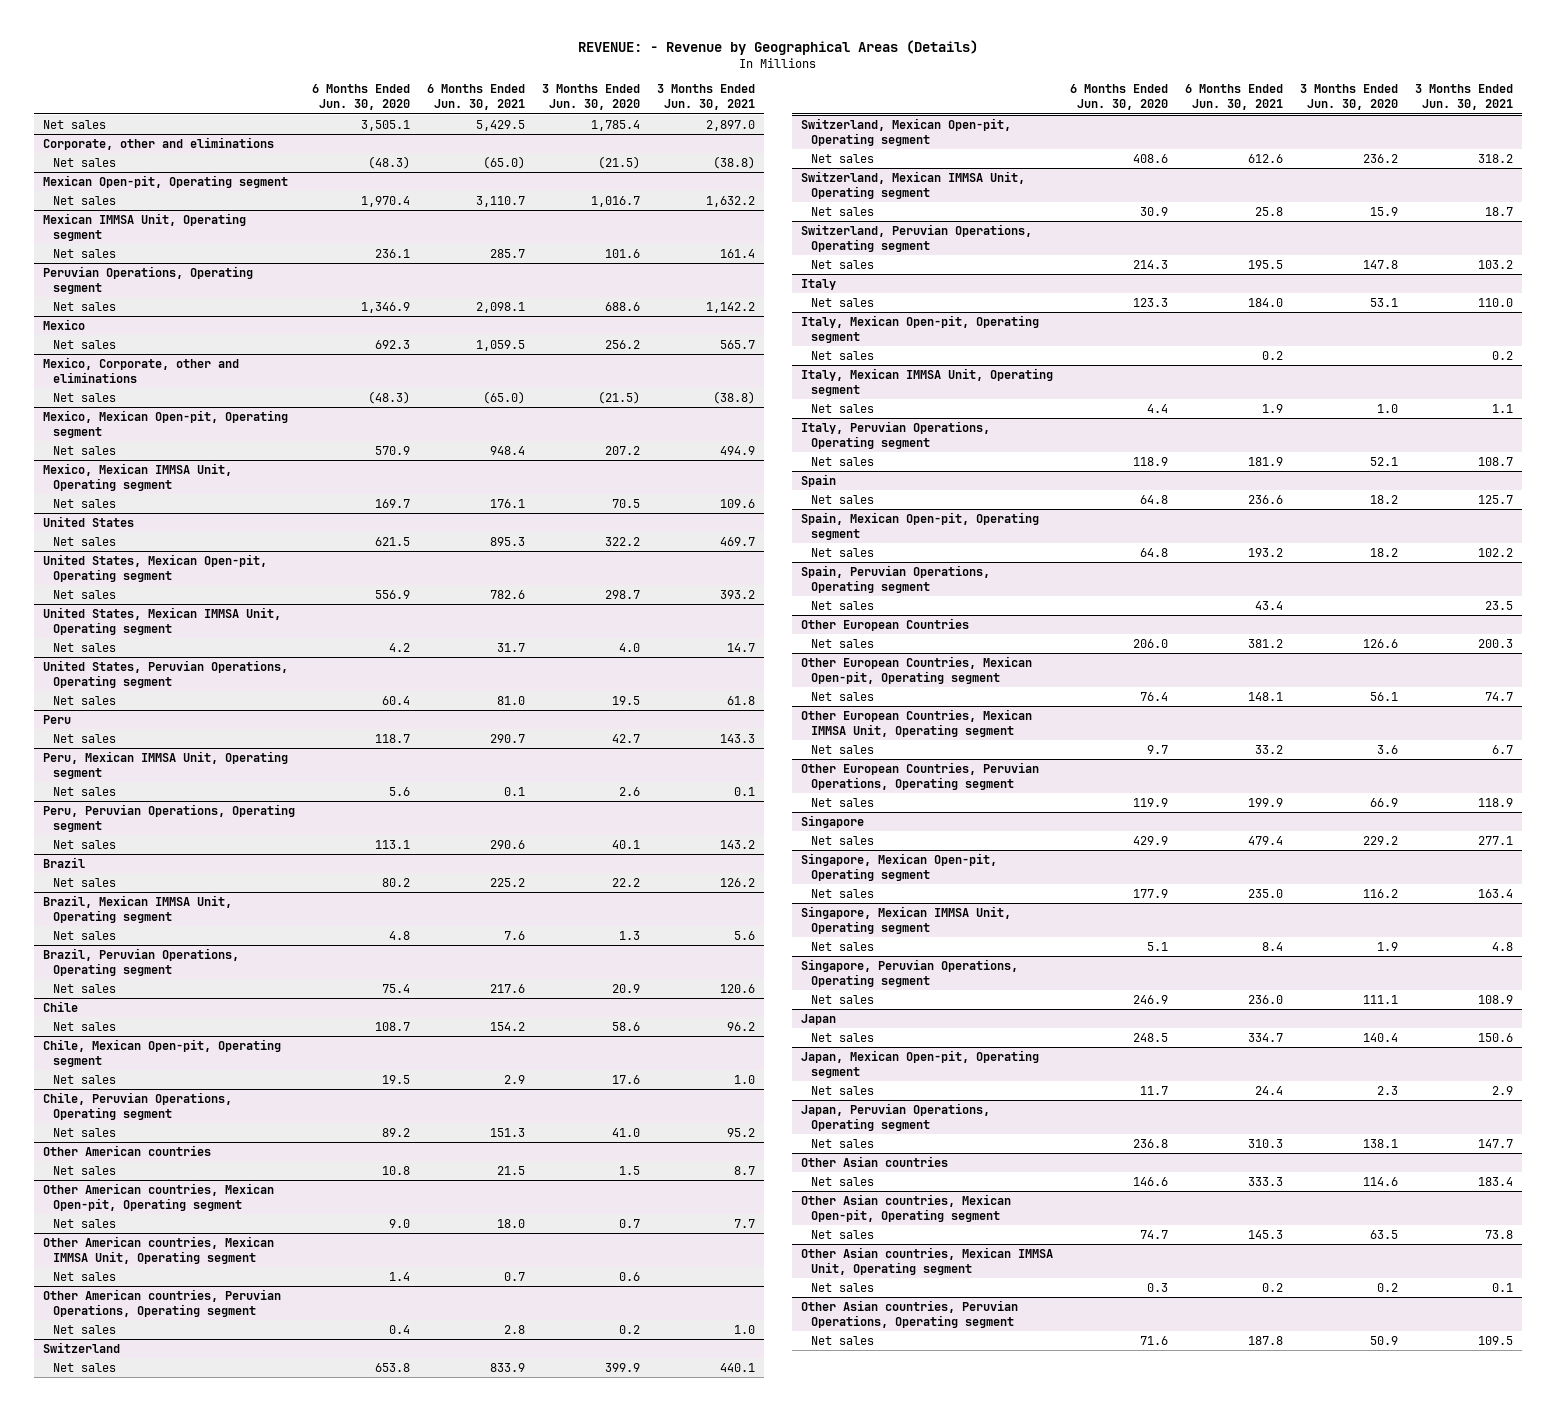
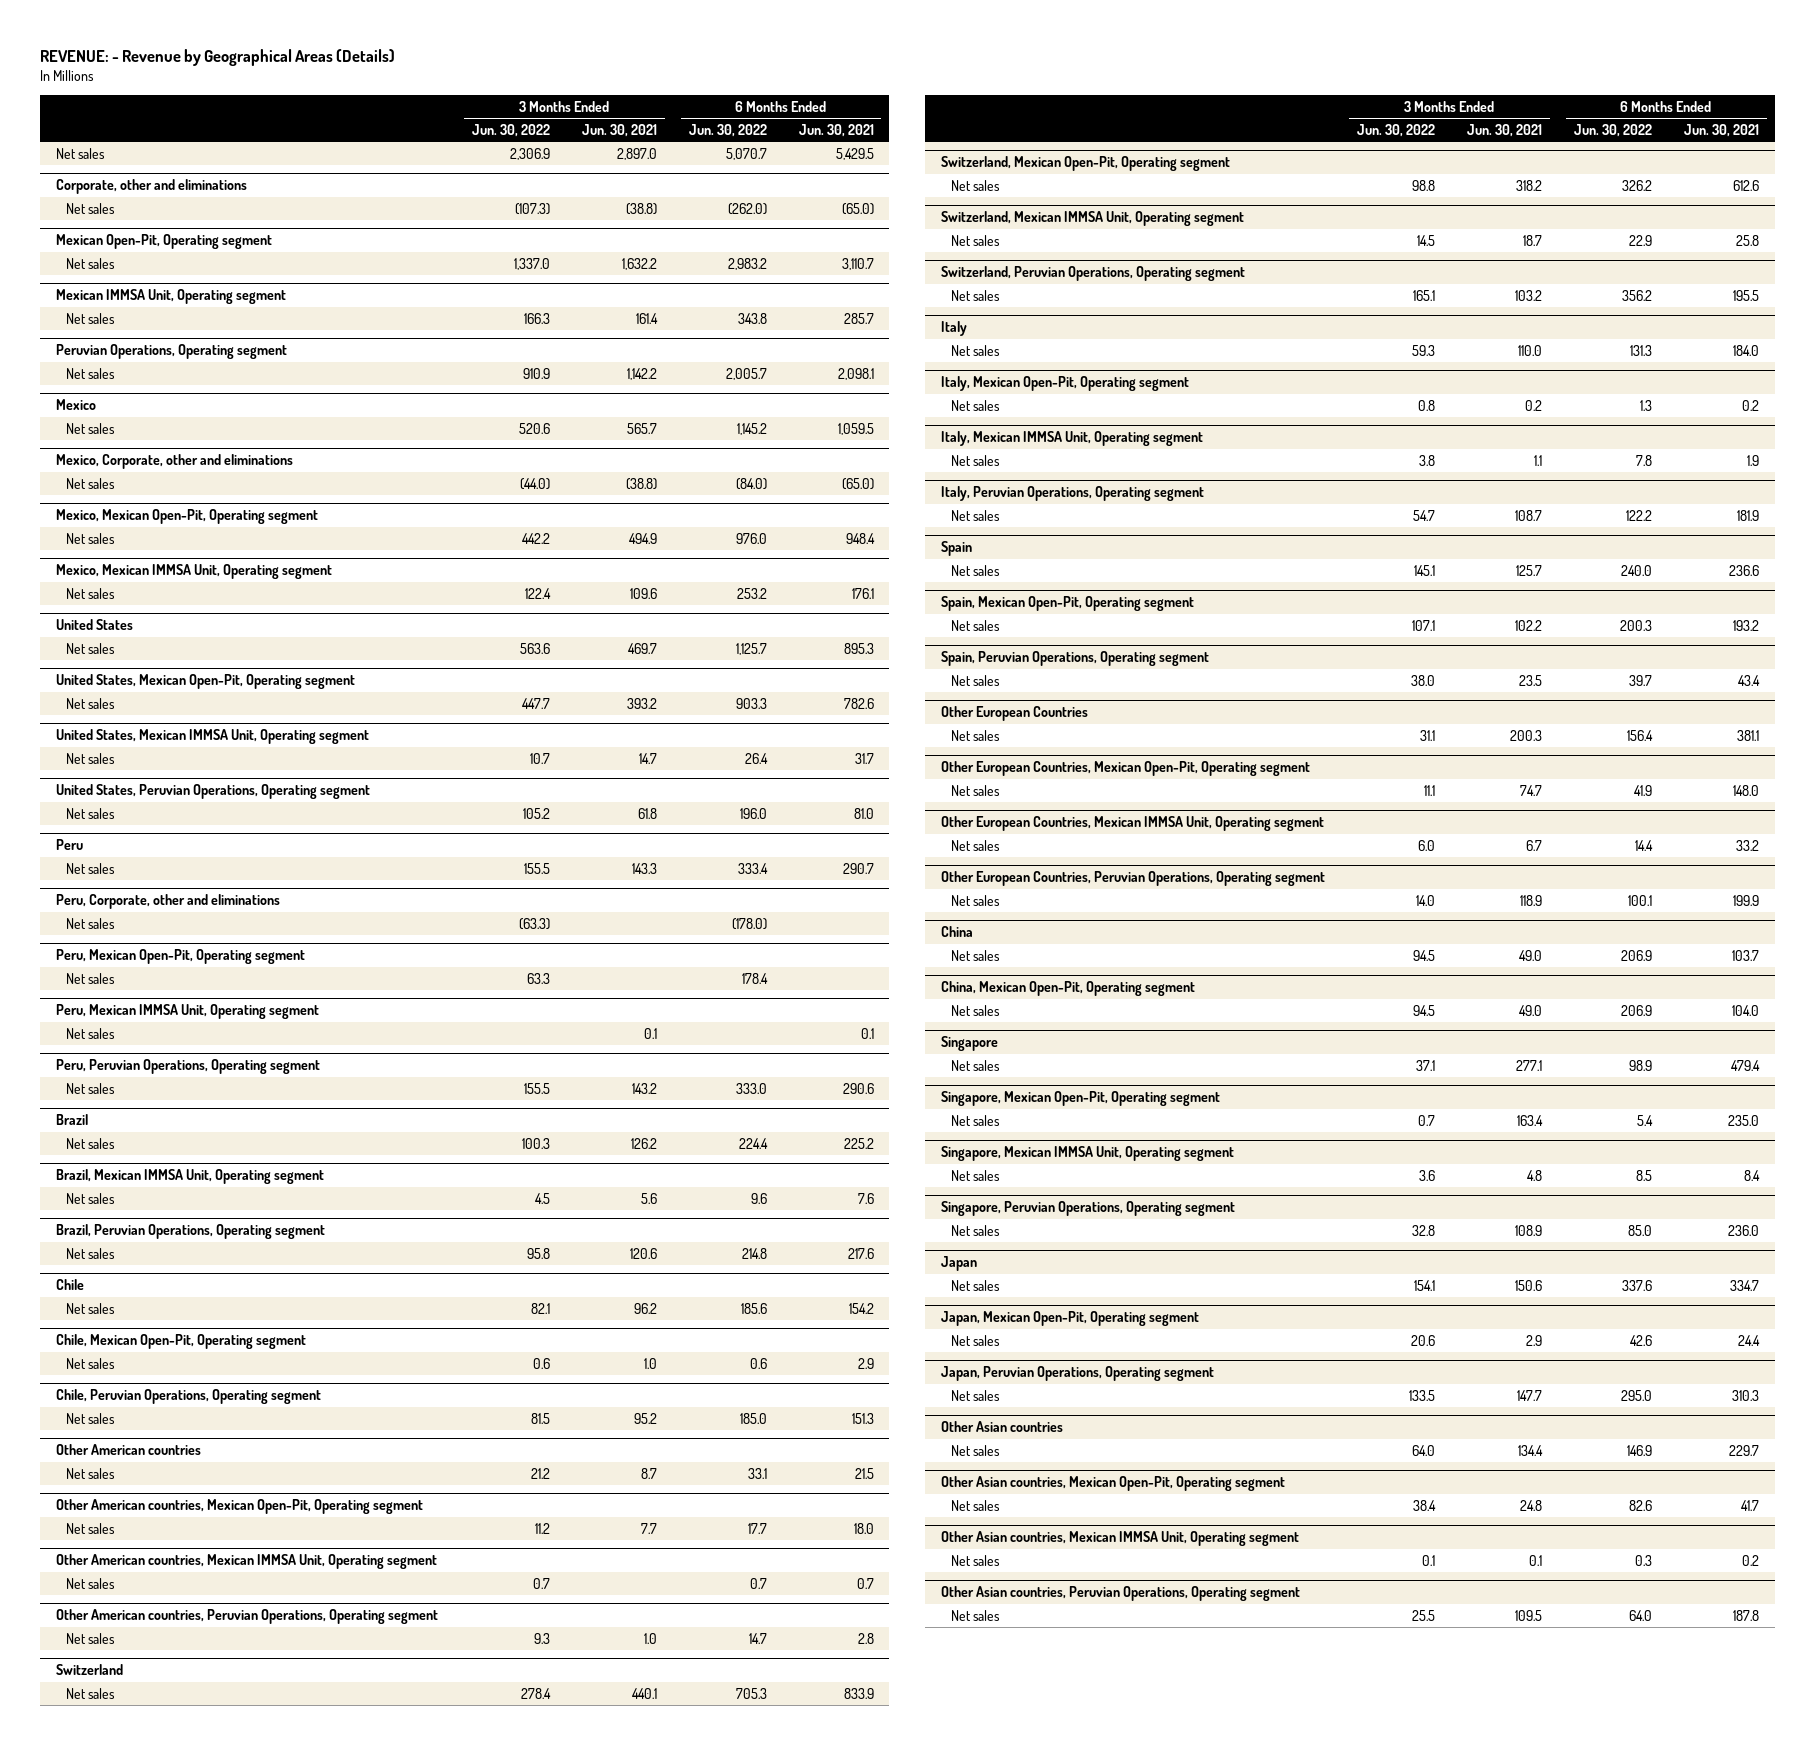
[311,84,410,111] 6 Months Ended Jun. 30, 2020 -> none
[542,84,641,111] 3 Months Ended Jun. 30, 2020 -> none
none -> [471,123,550,137] Jun. 30, 2022
none -> [688,123,767,137] Jun. 30, 2022
[42,174,288,188] Mexican Open-pit, Operating segment -> [55,234,272,250] Mexican Open-Pit, Operating segment
[42,409,288,438] Mexico, Mexican Open-pit, Operating segment -> [55,509,318,525] Mexico, Mexican Open-Pit, Operating segment
[42,553,267,582] United States, Mexican Open-pit, Operating segment -> [55,674,355,690] United States, Mexican Open-Pit, Operating segment
none -> [55,894,280,910] Peru, Corporate, other and eliminations
none -> [65,917,115,929] Net sales
none -> [55,949,305,965] Peru, Mexican Open-Pit, Operating segment
none -> [65,972,115,984] Net sales
[42,1038,281,1067] Chile, Mexican Open-pit, Operating segment -> [55,1334,306,1350] Chile, Mexican Open-Pit, Operating segment
[42,1182,274,1211] Other American countries, Mexican Open-pit, Operating segment -> [55,1499,423,1515] Other American countries, Mexican Open-Pit, Operating segment
[800,117,1011,146] Switzerland, Mexican Open-pit, Operating segment -> [940,156,1230,172] Switzerland, Mexican Open-Pit, Operating segment
[800,314,1039,343] Italy, Mexican Open-pit, Operating segment -> [940,376,1189,392] Italy, Mexican Open-Pit, Operating segment
[800,511,1039,540] Spain, Mexican Open-pit, Operating segment -> [940,596,1194,612] Spain, Mexican Open-Pit, Operating segment
[1248,638,1284,648] 381.2 -> [1736,729,1759,741] 381.1
[800,655,1032,684] Other European Countries, Mexican Open-pit, Operating segment -> [940,761,1310,777] Other European Countries, Mexican Open-Pit, Operating segment
[1248,691,1284,701] 148.1 -> [1732,784,1759,796] 148.0
none -> [940,926,973,938] China
none -> [950,949,1000,961] Net sales
none -> [940,981,1195,997] China, Mexican Open-Pit, Operating segment
none -> [950,1004,1000,1016] Net sales
[800,852,997,881] Singapore, Mexican Open-pit, Operating segment -> [940,1091,1220,1107] Singapore, Mexican Open-Pit, Operating segment
[800,1049,1039,1078] Japan, Mexican Open-pit, Operating segment -> [940,1311,1199,1327] Japan, Mexican Open-Pit, Operating segment
[1248,1176,1284,1186] 333.3 -> [1728,1444,1759,1456] 229.7
[1478,1176,1514,1186] 183.4 -> [1517,1444,1543,1456] 134.4
[800,1193,1011,1222] Other Asian countries, Mexican Open-pit, Operating segment -> [940,1476,1285,1492] Other Asian countries, Mexican Open-Pit, Operating segment
[1248,1229,1284,1239] 145.3 -> [1740,1499,1759,1511] 41.7
[1485,1229,1514,1239] 73.8 -> [1519,1499,1542,1511] 24.8

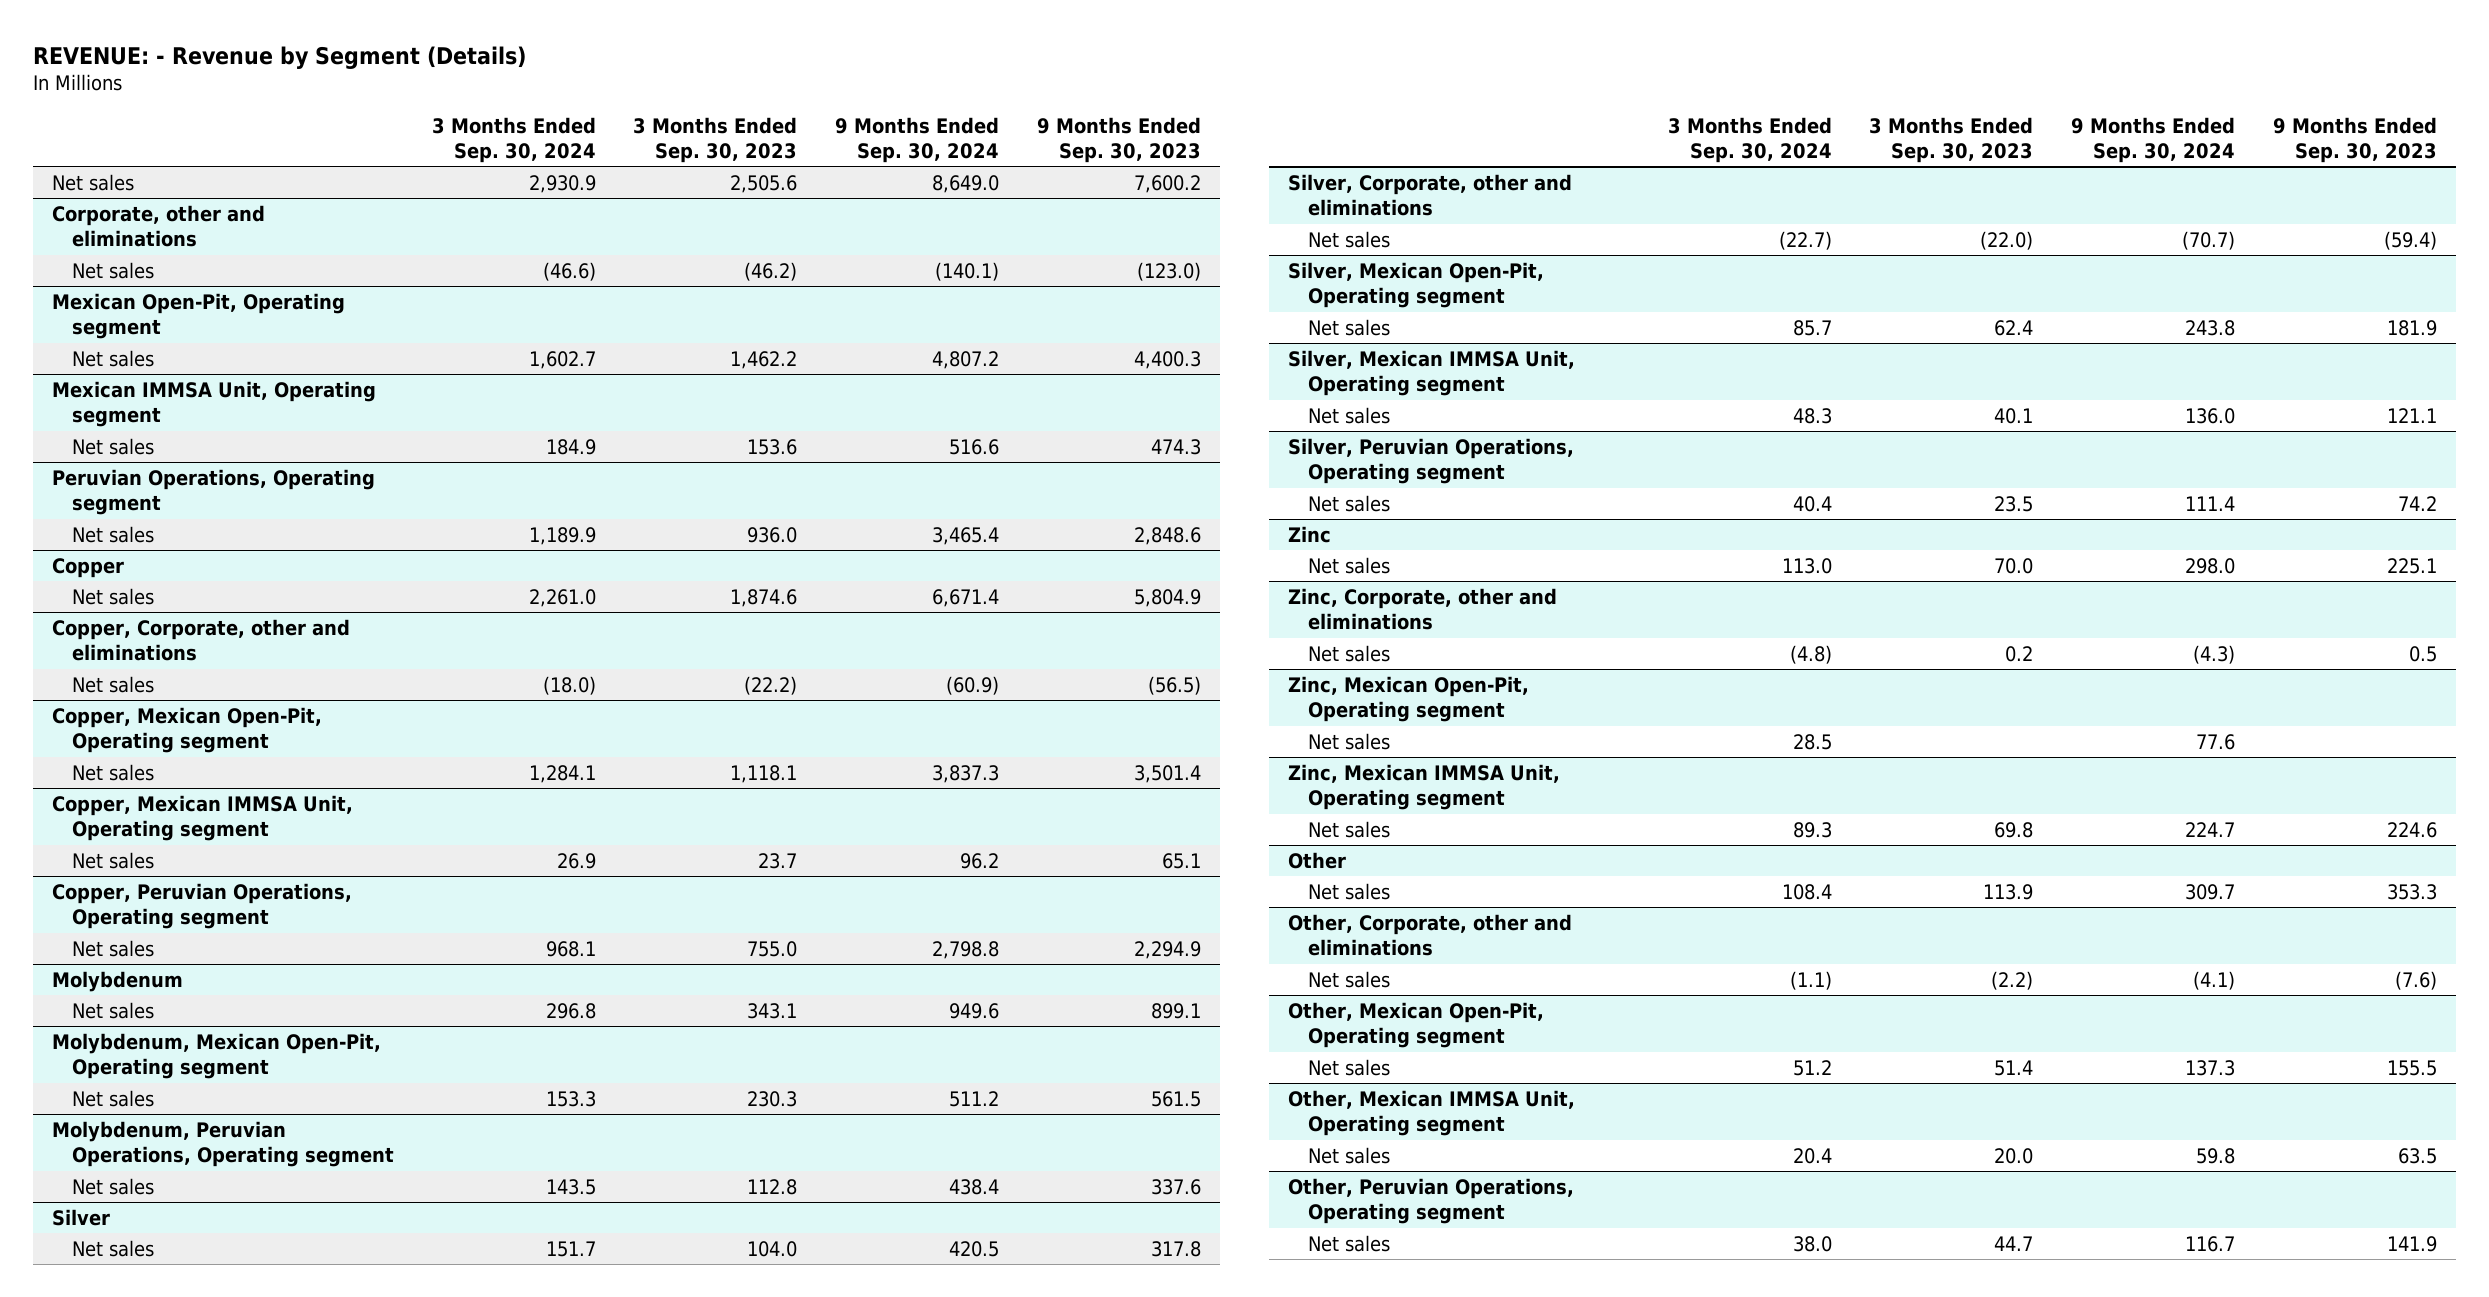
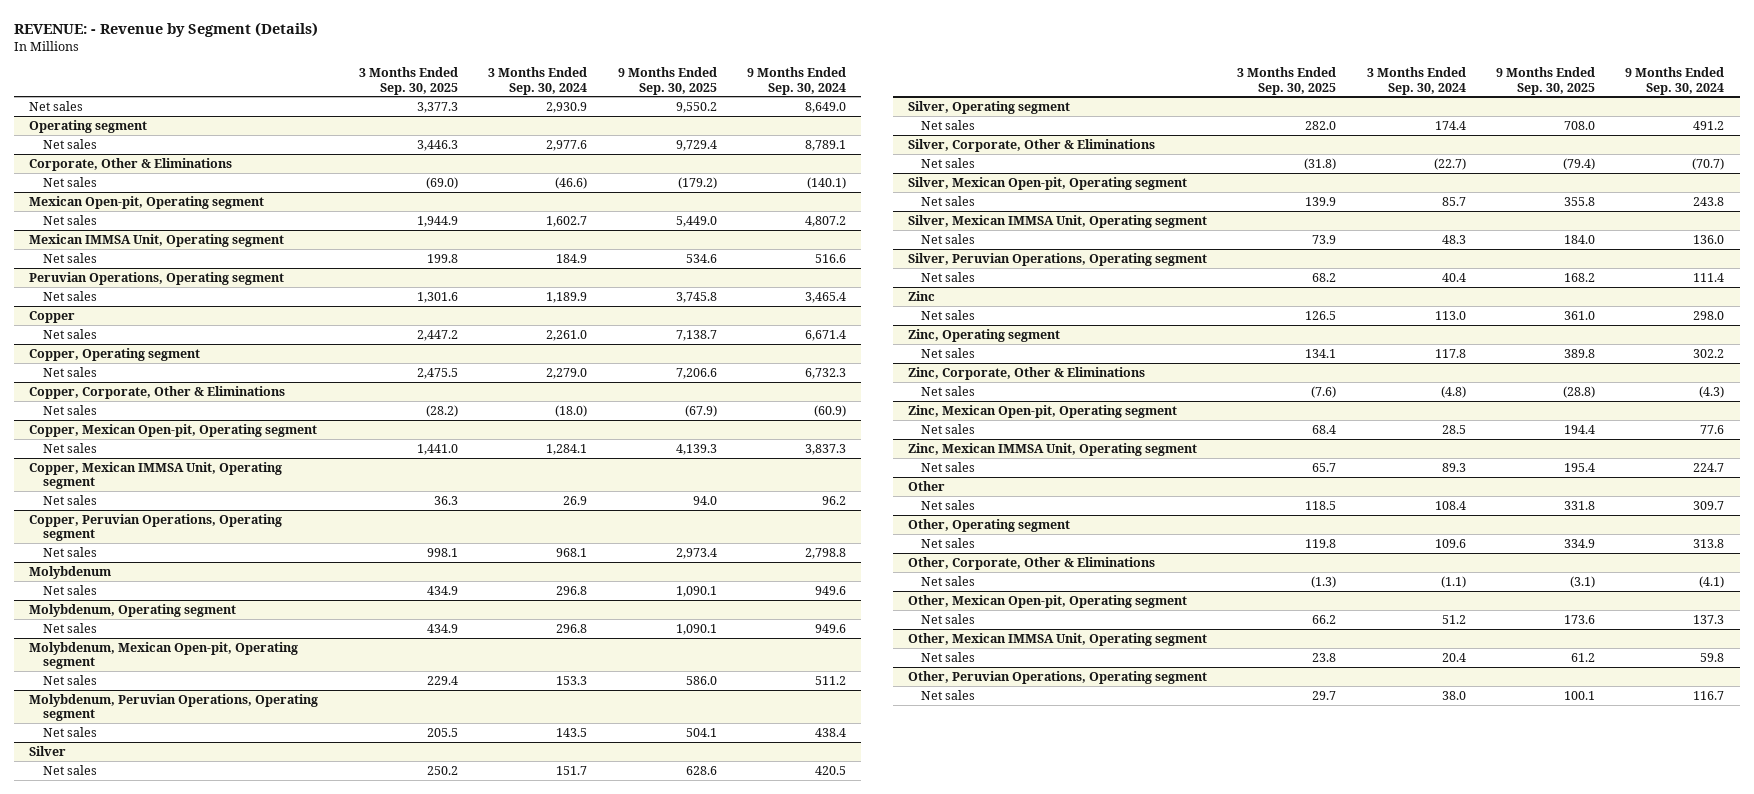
[633,116,798,163] 3 Months Ended Sep. 30, 2023 -> none
[1036,116,1201,163] 9 Months Ended Sep. 30, 2023 -> none
none -> [358,66,458,95] 3 Months Ended Sep. 30, 2025
none -> [617,66,717,95] 9 Months Ended Sep. 30, 2025
none -> [29,119,148,133] Operating segment
none -> [42,138,97,149] Net sales
[51,204,265,248] Corporate, other and eliminations -> [29,157,233,171] Corporate, Other & Eliminations
[51,292,345,340] Mexican Open-Pit, Operating segment -> [29,195,265,209] Mexican Open-pit, Operating segment
none -> [29,347,201,361] Copper, Operating segment
none -> [42,366,97,377] Net sales
[51,618,350,662] Copper, Corporate, other and eliminations -> [29,385,286,399] Copper, Corporate, Other & Eliminations
[51,706,322,754] Copper, Mexican Open-Pit, Operating segment -> [29,423,318,437] Copper, Mexican Open-pit, Operating segment
none -> [29,603,237,617] Molybdenum, Operating segment
none -> [42,622,97,633] Net sales
[51,1032,381,1080] Molybdenum, Mexican Open-Pit, Operating segment -> [29,641,299,670] Molybdenum, Mexican Open-pit, Operating segment
none -> [907,100,1070,114] Silver, Operating segment
none -> [921,119,976,130] Net sales
[1287,173,1572,217] Silver, Corporate, other and eliminations -> [907,138,1155,152] Silver, Corporate, Other & Eliminations
[1287,261,1544,309] Silver, Mexican Open-Pit, Operating segment -> [907,176,1187,190] Silver, Mexican Open-pit, Operating segment
none -> [907,328,1060,342] Zinc, Operating segment
none -> [921,347,976,358] Net sales
[1287,587,1557,631] Zinc, Corporate, other and eliminations -> [907,366,1145,380] Zinc, Corporate, Other & Eliminations
[1287,675,1529,723] Zinc, Mexican Open-Pit, Operating segment -> [907,404,1177,418] Zinc, Mexican Open-pit, Operating segment
none -> [907,518,1070,532] Other, Operating segment
none -> [921,537,976,548] Net sales
[1287,913,1572,957] Other, Corporate, other and eliminations -> [907,556,1155,570] Other, Corporate, Other & Eliminations
[1287,1001,1544,1049] Other, Mexican Open-Pit, Operating segment -> [907,594,1187,608] Other, Mexican Open-pit, Operating segment

